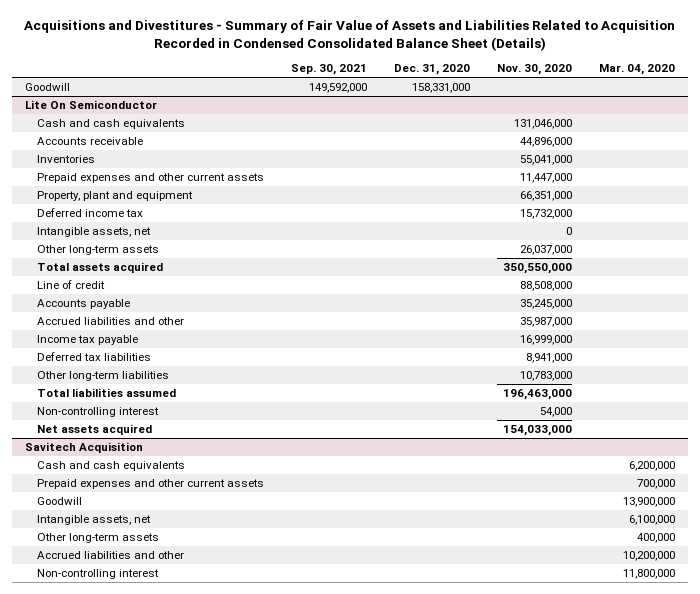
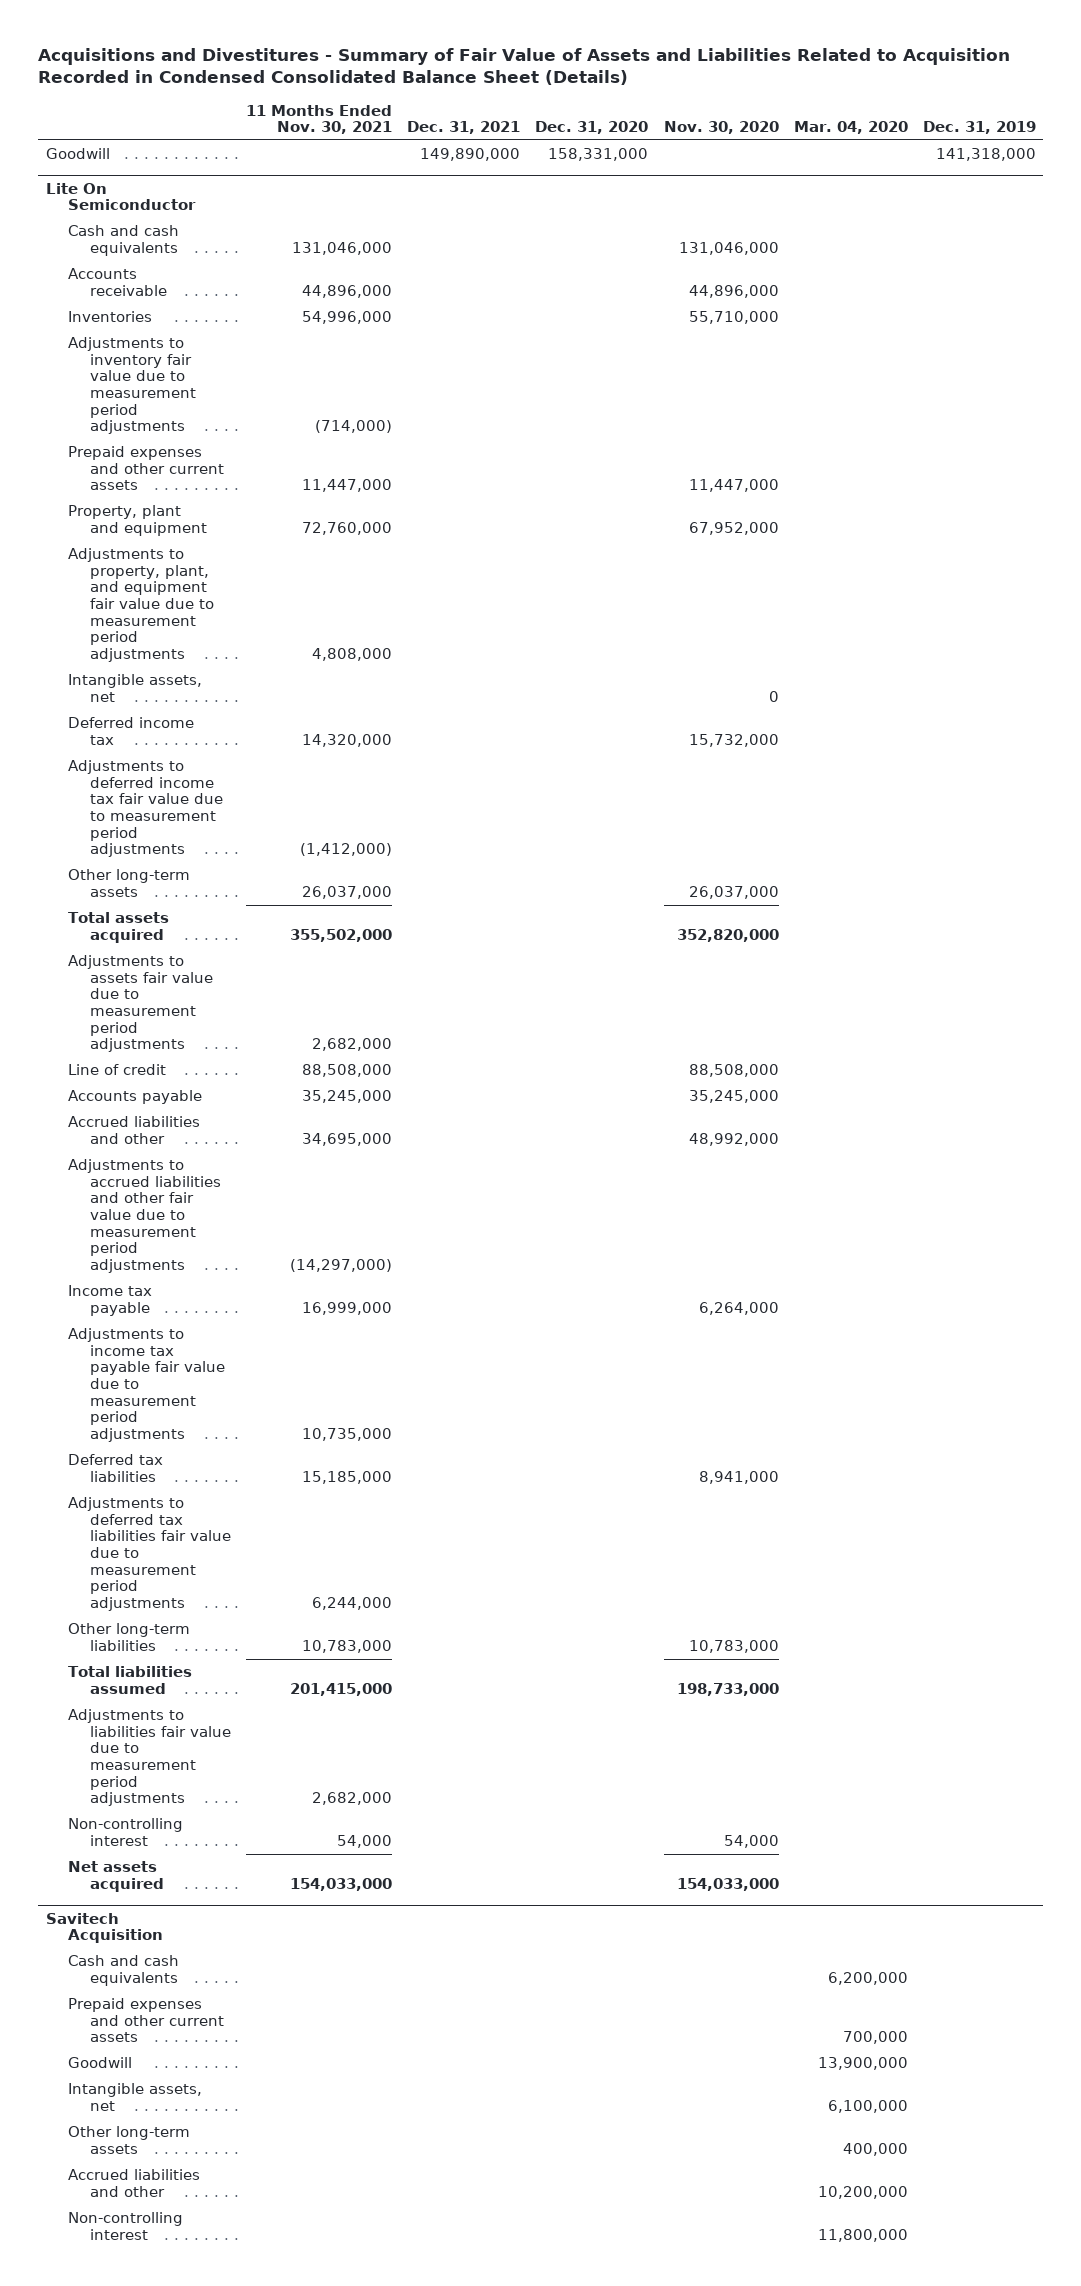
[291,64,368,76] Sep. 30, 2021 -> none
none -> [246,104,393,135] 11 Months Ended Nov. 30, 2021
none -> [407,121,521,135] Dec. 31, 2021
none -> [922,121,1036,135] Dec. 31, 2019
[519,155,572,166] 55,041,000 -> [688,311,779,325] 55,710,000
none -> [67,337,197,435] Adjustments to inventory fair value due to measurement period adjustments
[519,191,572,202] 66,351,000 -> [688,521,779,535] 67,952,000
none -> [67,548,215,662] Adjustments to property, plant, and equipment fair value due to measurement period adjustments
[37,208,144,218] Deferred income tax -> [67,717,194,745] Deferred income tax
none -> [67,760,224,858] Adjustments to deferred income tax fair value due to measurement period adjustments
[502,263,572,275] 350,550,000 -> [676,928,779,942] 352,820,000
none -> [67,955,214,1053] Adjustments to assets fair value due to measurement period adjustments
[519,317,572,328] 35,987,000 -> [688,1132,779,1146] 48,992,000
none -> [67,1159,222,1273] Adjustments to accrued liabilities and other fair value due to measurement period adjustments
[519,335,572,346] 16,999,000 -> [698,1301,779,1315] 6,264,000
none -> [67,1328,226,1442] Adjustments to income tax payable fair value due to measurement period adjustments
none -> [67,1497,232,1611] Adjustments to deferred tax liabilities fair value due to measurement period adjustments
[502,389,572,401] 196,463,000 -> [676,1682,779,1696] 198,733,000
none -> [67,1709,232,1807] Adjustments to liabilities fair value due to measurement period adjustments

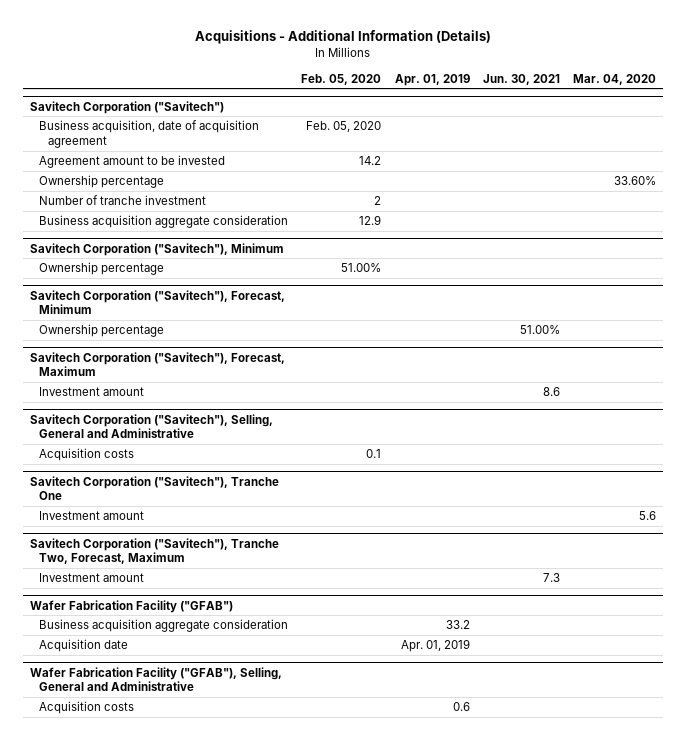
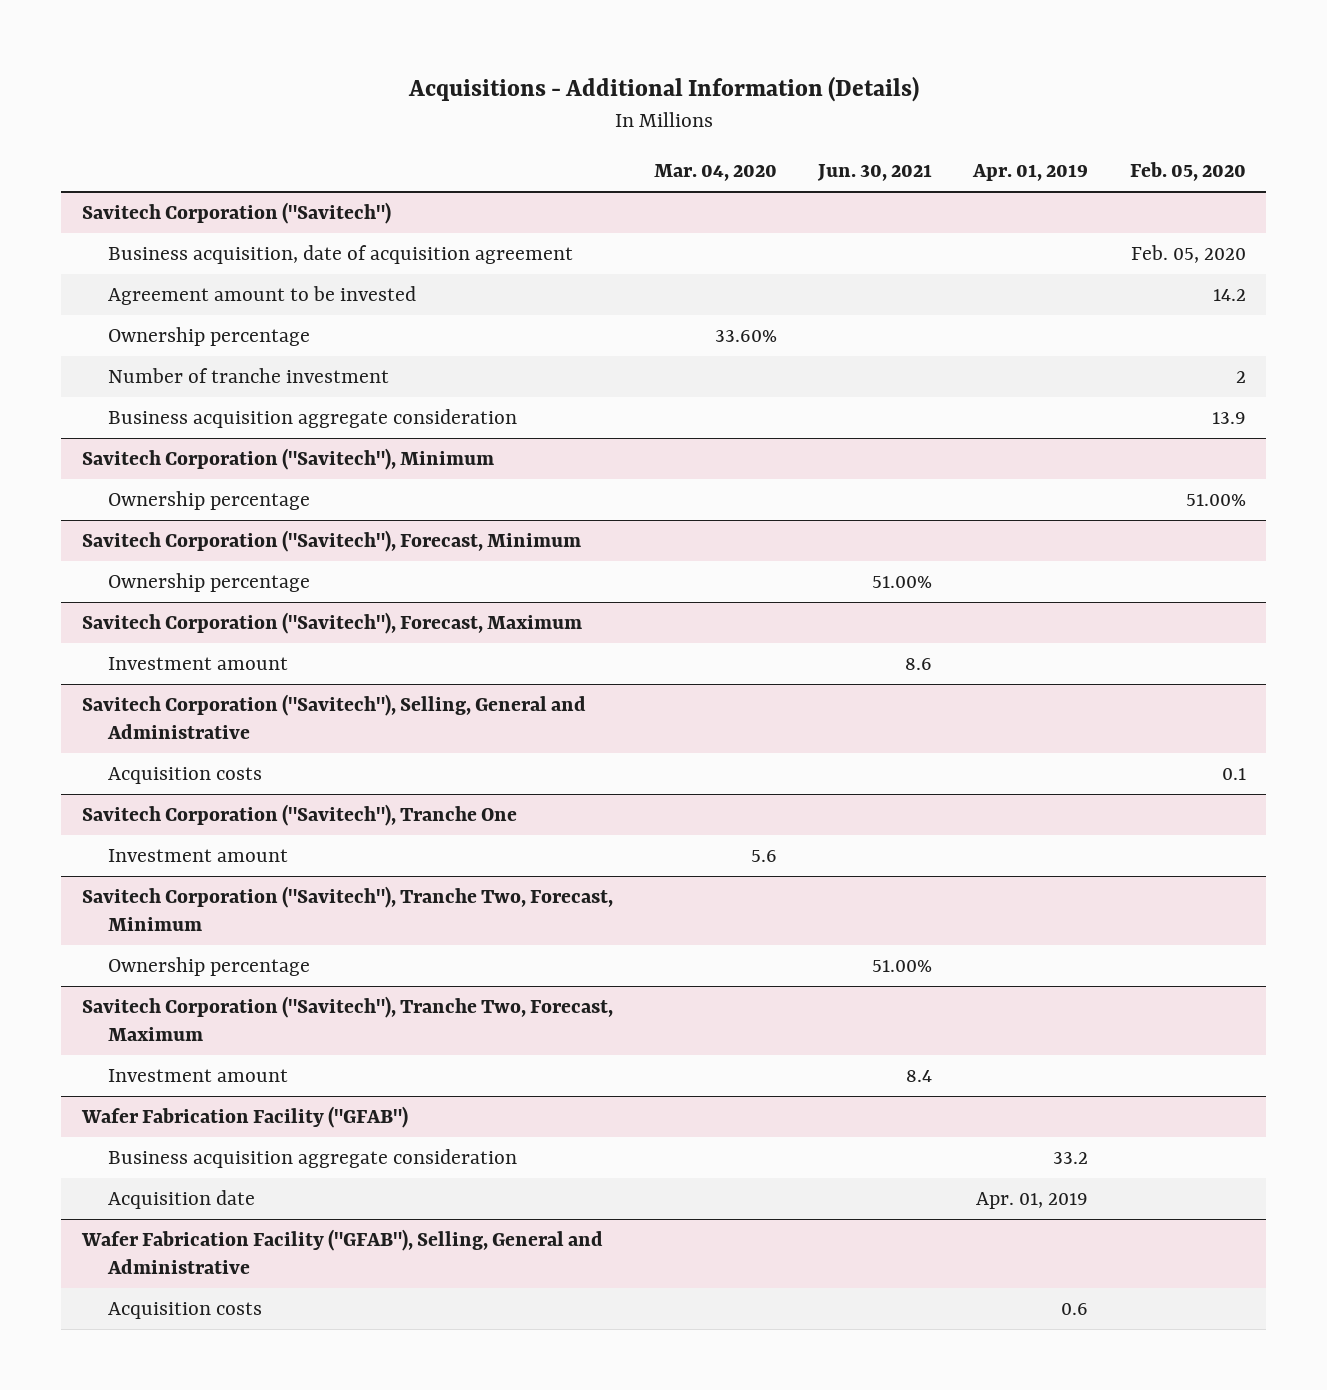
[359,215,382,226] 12.9 -> [1211,412,1246,425] 13.9
none -> [81,886,613,932] Savitech Corporation ("Savitech"), Tranche Two, Forecast, Minimum
none -> [107,957,310,977] Ownership percentage
[543,573,561,583] 7.3 -> [906,1070,933,1083] 8.4

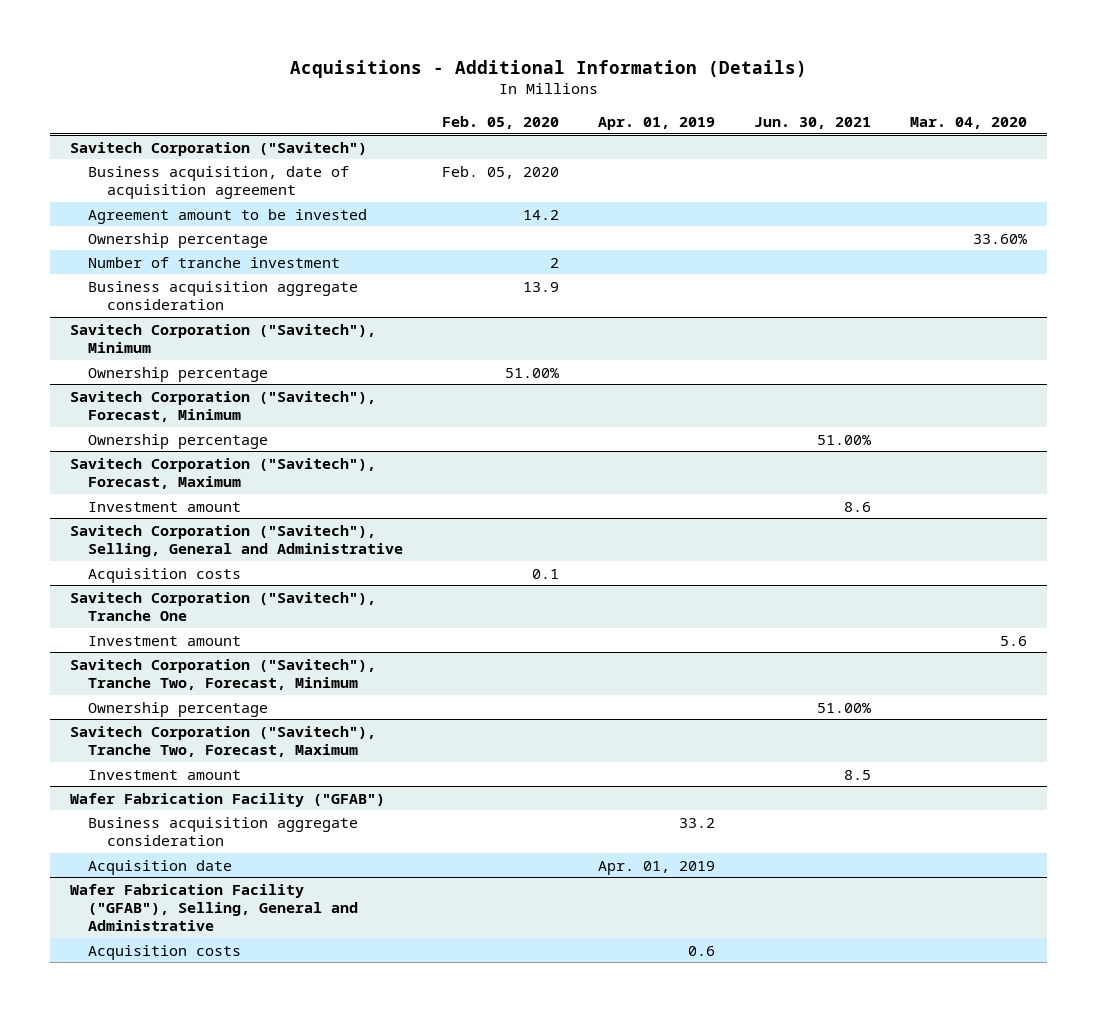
[906,1070,933,1083] 8.4 -> [844,769,872,780] 8.5

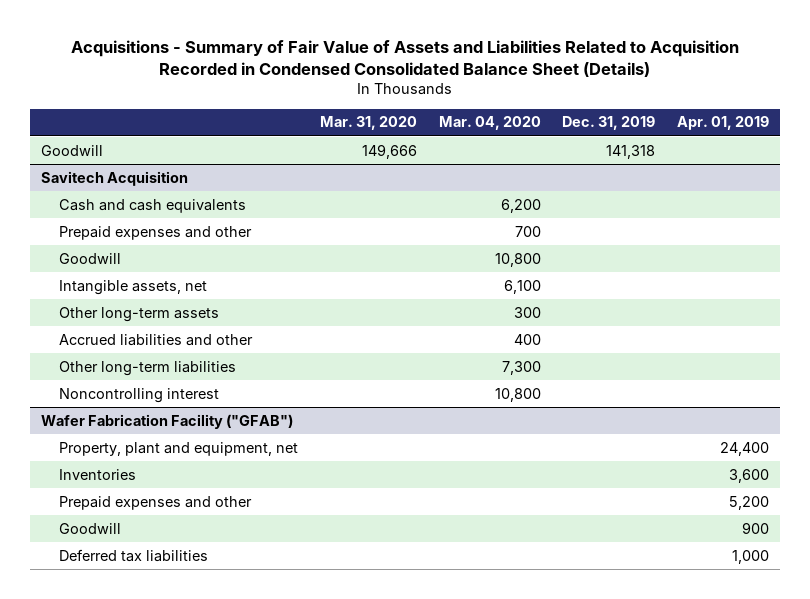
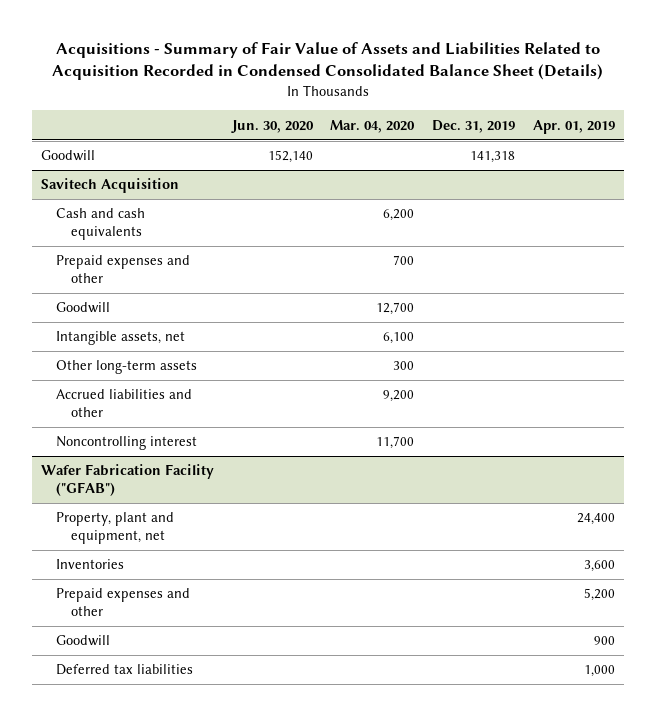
[319,116,417,131] Mar. 31, 2020 -> none
none -> [230,119,314,133] Jun. 30, 2020
[494,252,541,267] 10,800 -> [376,302,415,316] 12,700
[59,360,237,376] Other long-term liabilities -> none
[513,333,541,345] 400 -> [383,390,415,403] 9,200
[494,387,541,402] 10,800 -> [376,436,415,450] 11,700

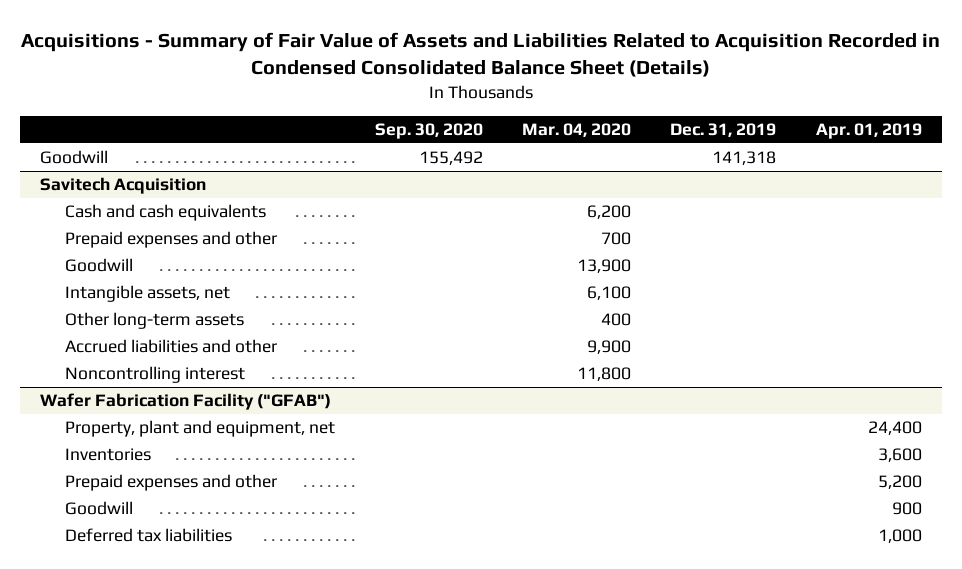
[230,119,314,133] Jun. 30, 2020 -> none
none -> [374,122,483,139] Sep. 30, 2020
[376,302,415,316] 12,700 -> [576,259,631,274] 13,900
[393,361,415,371] 300 -> [600,313,631,327] 400
[383,390,415,403] 9,200 -> [586,340,631,355] 9,900
[376,436,415,450] 11,700 -> [576,367,631,382] 11,800

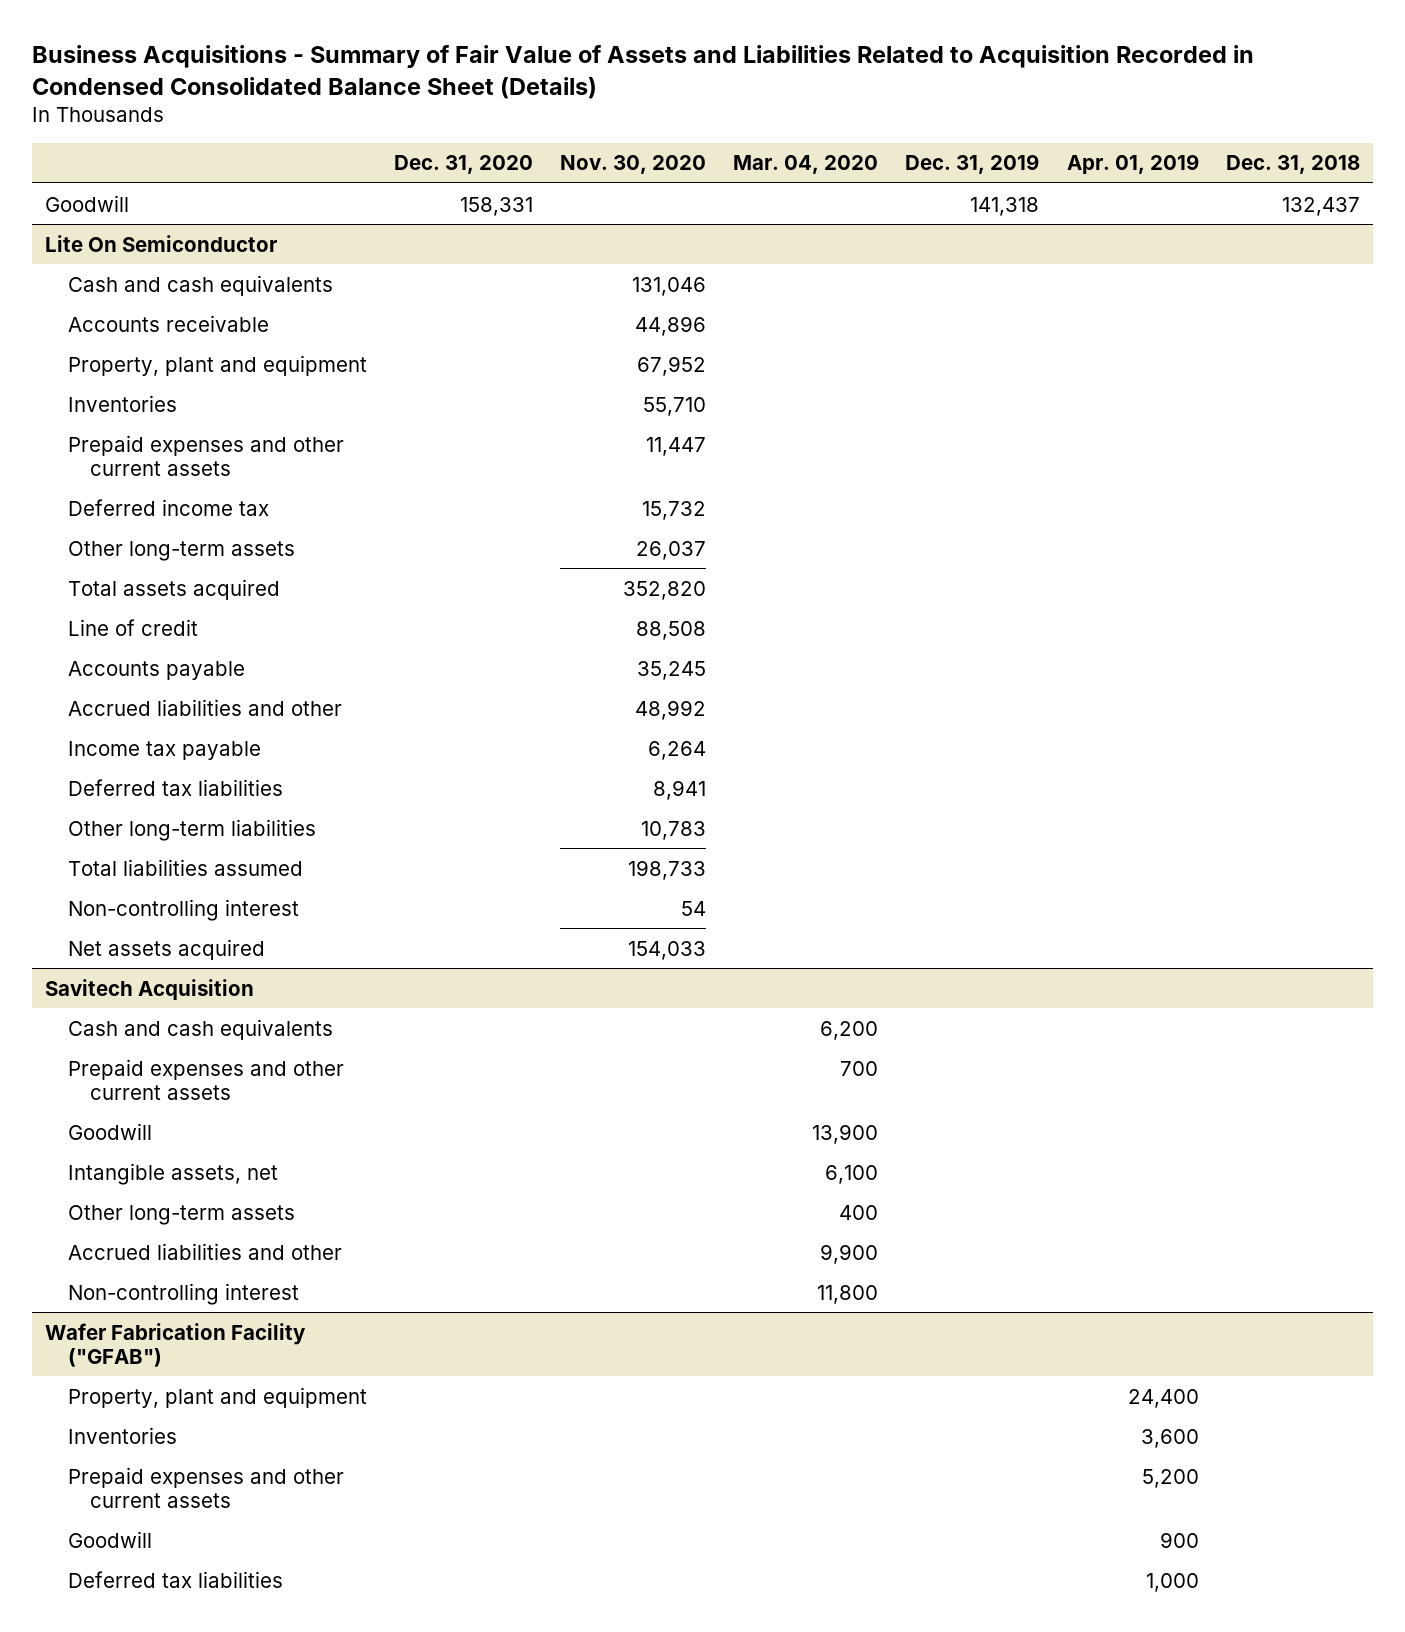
[20,32,940,78] Acquisitions - Summary of Fair Value of Assets and Liabilities Related to Acquisition Recorded in Condensed Consolidated Balance Sheet (Details) -> [31,45,1254,99] Business Acquisitions - Summary of Fair Value of Assets and Liabilities Related to Acquisition Recorded in Condensed Consolidated Balance Sheet (Details)
[374,122,483,139] Sep. 30, 2020 -> none
none -> [393,155,533,175] Dec. 31, 2020
none -> [560,155,707,175] Nov. 30, 2020
none -> [1225,155,1360,175] Dec. 31, 2018
none -> [45,234,278,252] Lite On Semiconductor
none -> [67,274,333,296] Cash and cash equivalents
none -> [67,314,269,332] Accounts receivable
none -> [67,354,367,376] Property, plant and equipment
none -> [67,394,177,412] Inventories
none -> [67,434,344,476] Prepaid expenses and other current assets
none -> [67,498,269,516] Deferred income tax
none -> [67,540,295,561] Other long-term assets
none -> [67,578,280,600] Total assets acquired
none -> [67,618,198,636] Line of credit
none -> [67,660,245,680] Accounts payable
none -> [67,698,342,716] Accrued liabilities and other
none -> [67,740,261,760] Income tax payable
none -> [67,778,283,796] Deferred tax liabilities
none -> [67,818,316,841] Other long-term liabilities
none -> [67,858,303,876] Total liabilities assumed
none -> [67,898,299,921] Non-controlling interest
none -> [67,938,265,960] Net assets acquired
[65,231,278,249] Prepaid expenses and other -> [67,1058,344,1100] Prepaid expenses and other current assets
[65,366,246,384] Noncontrolling interest -> [67,1282,299,1305] Non-controlling interest
[65,420,336,438] Property, plant and equipment, net -> [67,1386,367,1408] Property, plant and equipment
[65,474,278,492] Prepaid expenses and other -> [67,1466,344,1508] Prepaid expenses and other current assets

